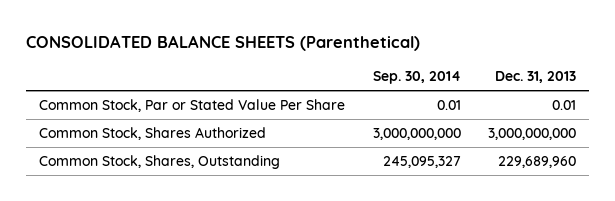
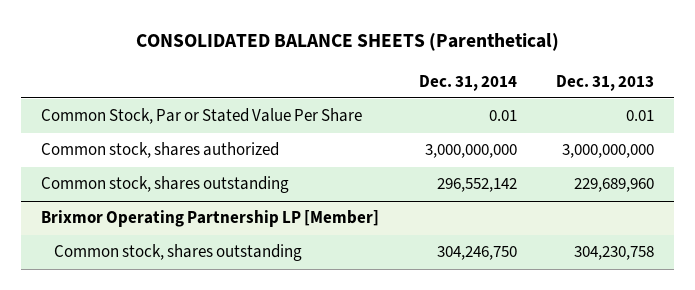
[372,70,461,84] Sep. 30, 2014 -> none
none -> [418,74,517,91] Dec. 31, 2014
[39,127,267,141] Common Stock, Shares Authorized -> [40,142,279,159] Common stock, shares authorized
[39,155,281,170] Common Stock, Shares, Outstanding -> [40,176,289,194] Common stock, shares outstanding
none -> [40,210,379,228] Brixmor Operating Partnership LP [Member]
none -> [54,244,303,262] Common stock, shares outstanding

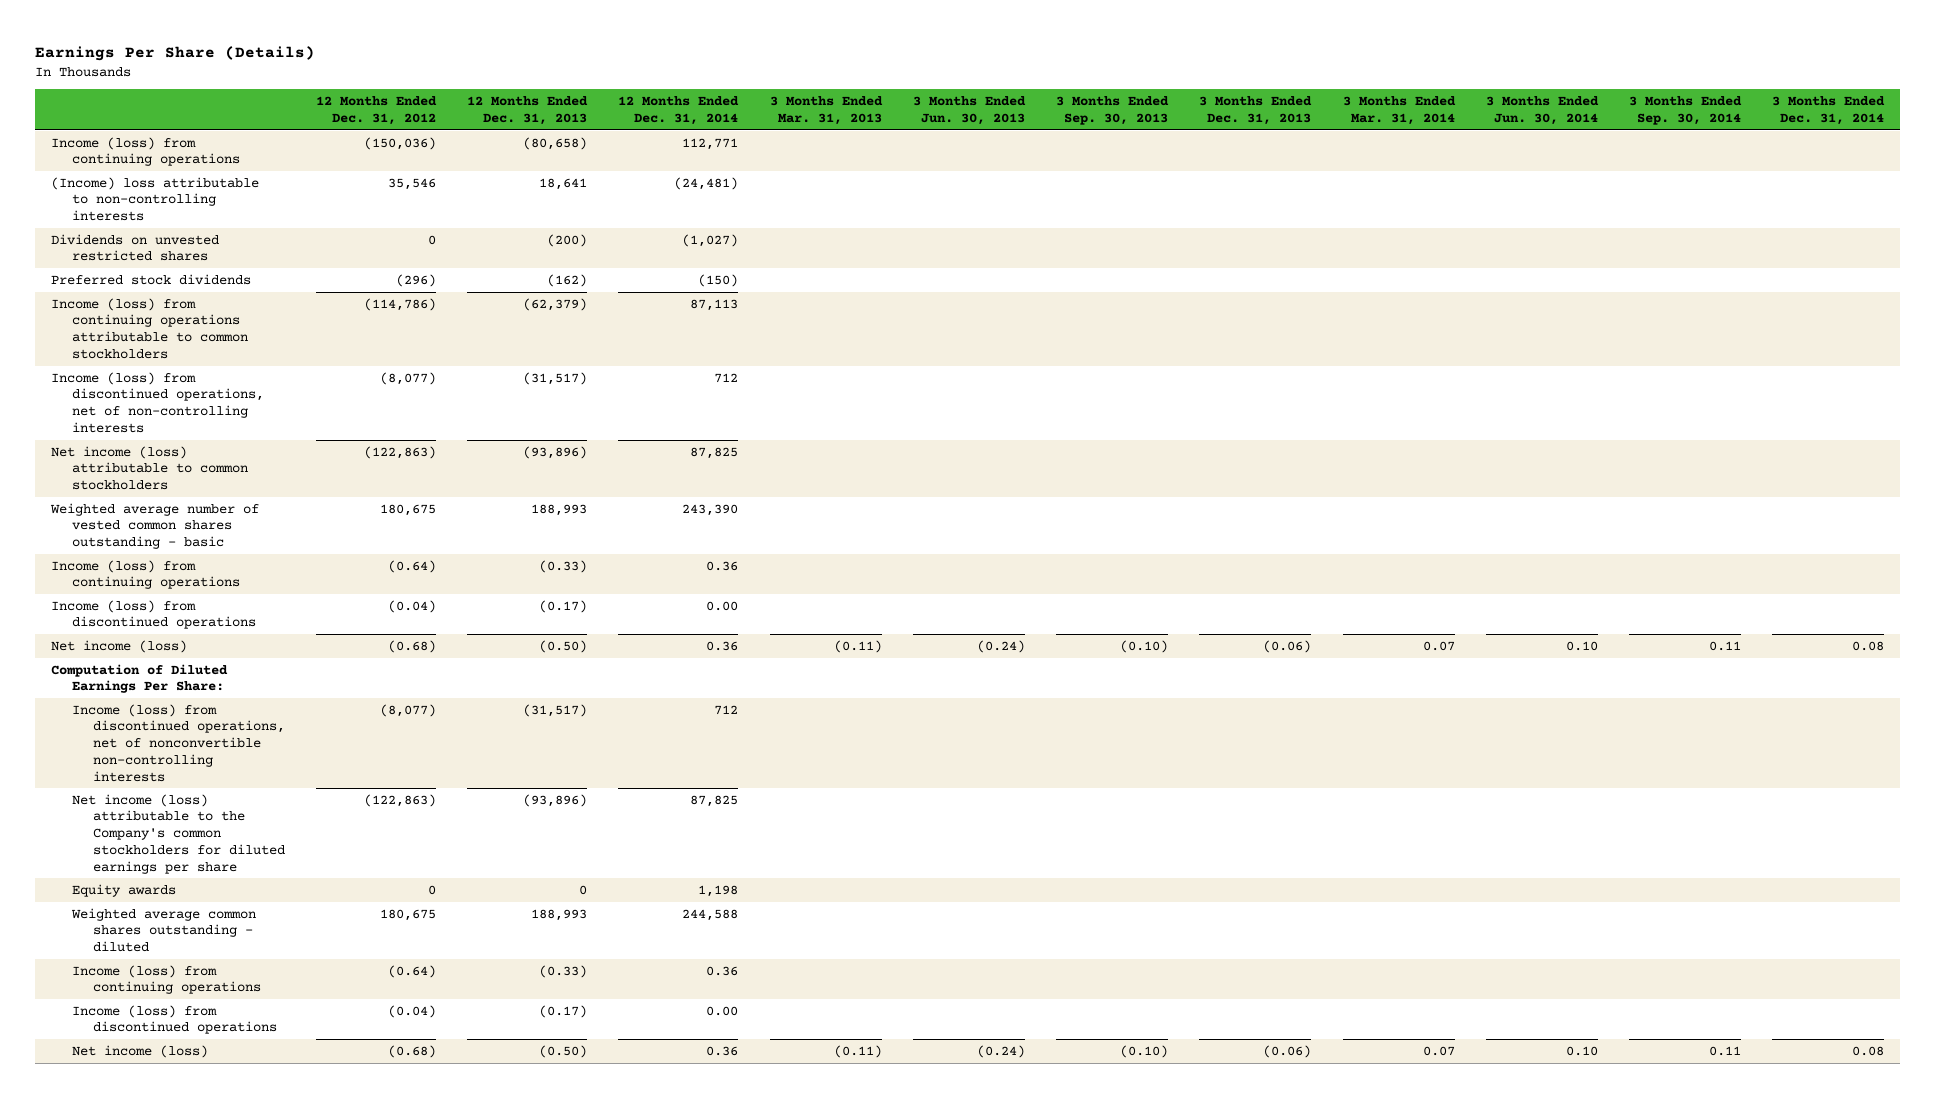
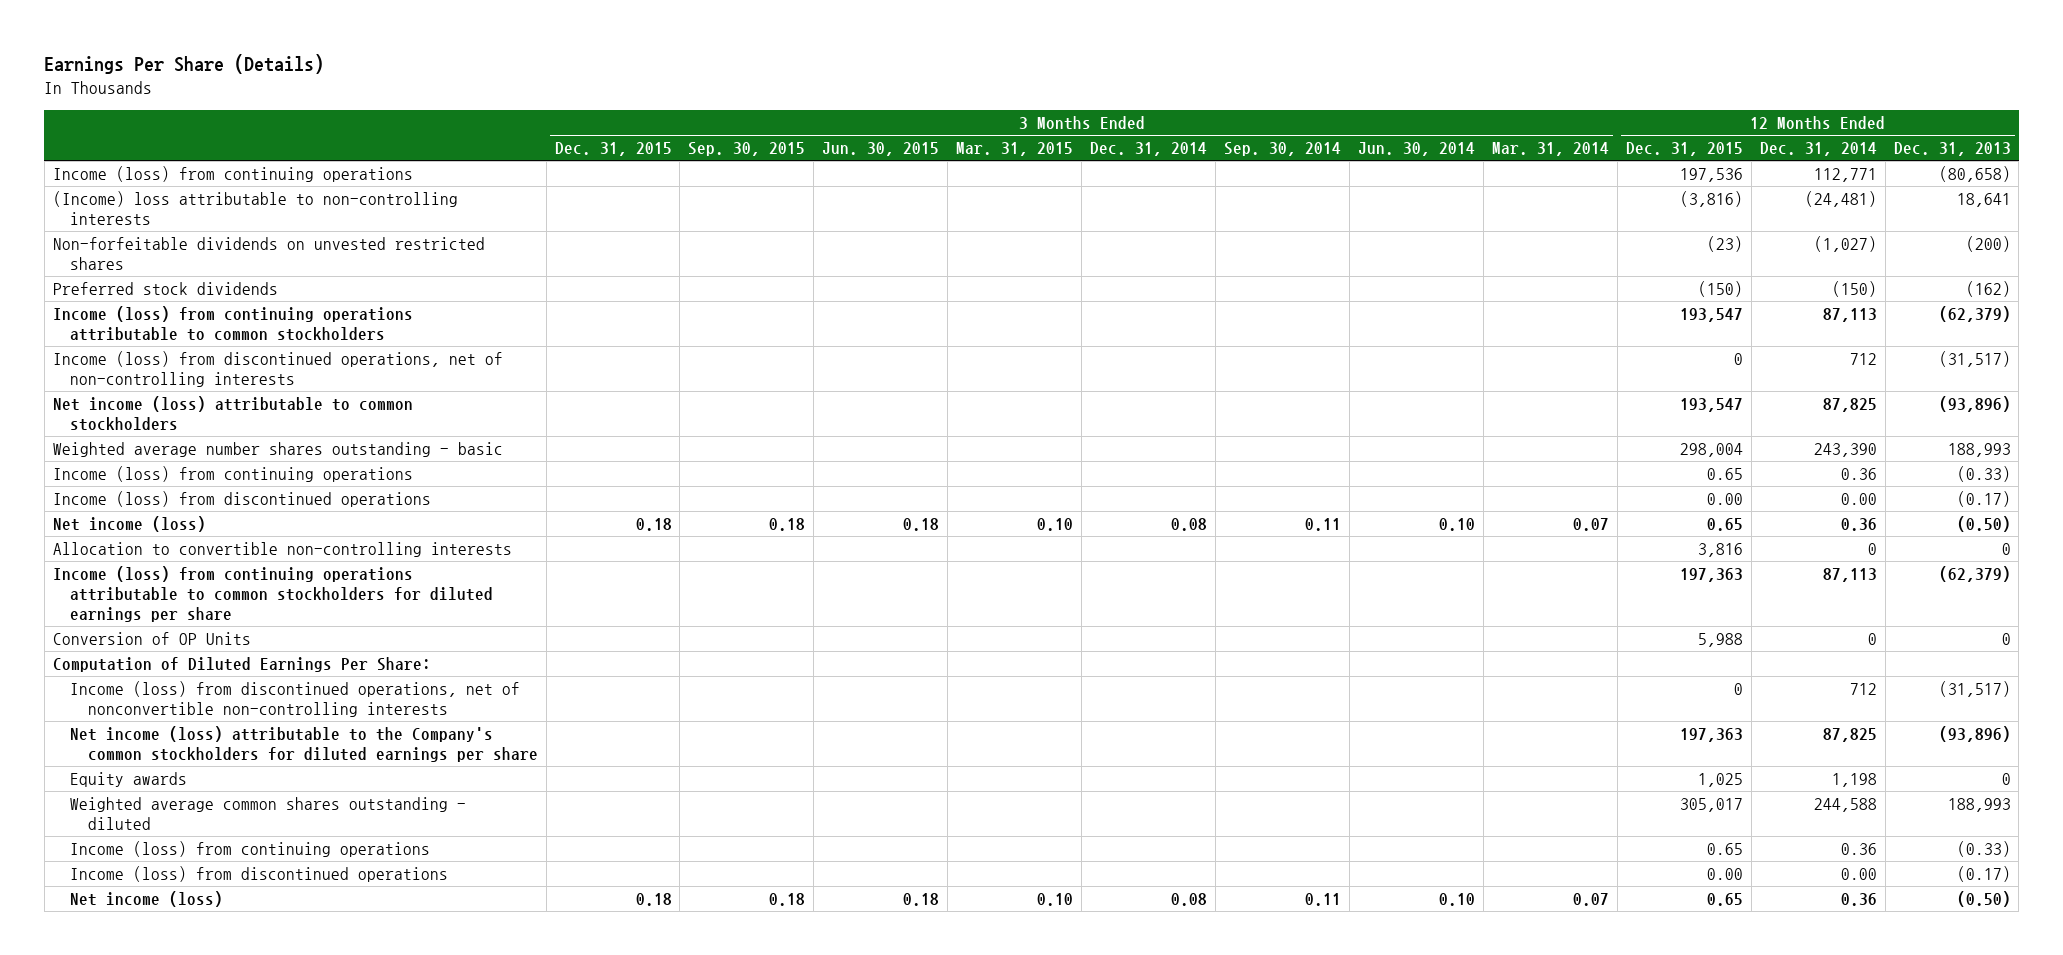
[315,96,437,125] 12 Months Ended Dec. 31, 2012 -> none
[769,96,883,125] 3 Months Ended Mar. 31, 2013 -> none
[912,96,1026,125] 3 Months Ended Jun. 30, 2013 -> none
[1056,96,1170,125] 3 Months Ended Sep. 30, 2013 -> none
[1199,96,1313,125] 3 Months Ended Dec. 31, 2013 -> none
none -> [554,141,672,156] Dec. 31, 2015
none -> [688,141,806,156] Sep. 30, 2015
none -> [822,141,940,156] Jun. 30, 2015
none -> [956,141,1074,156] Mar. 31, 2015
none -> [1625,141,1743,156] Dec. 31, 2015
[50,233,219,262] Dividends on unvested restricted shares -> [52,236,485,270] Non-forfeitable dividends on unvested restricted shares
[49,502,259,550] Weighted average number of vested common shares outstanding - basic -> [52,441,503,457] Weighted average number shares outstanding - basic
none -> [52,541,512,557] Allocation to convertible non-controlling interests
none -> [52,565,494,622] Income (loss) from continuing operations attributable to common stockholders for diluted earnings per share
none -> [52,631,251,645] Conversion of OP Units

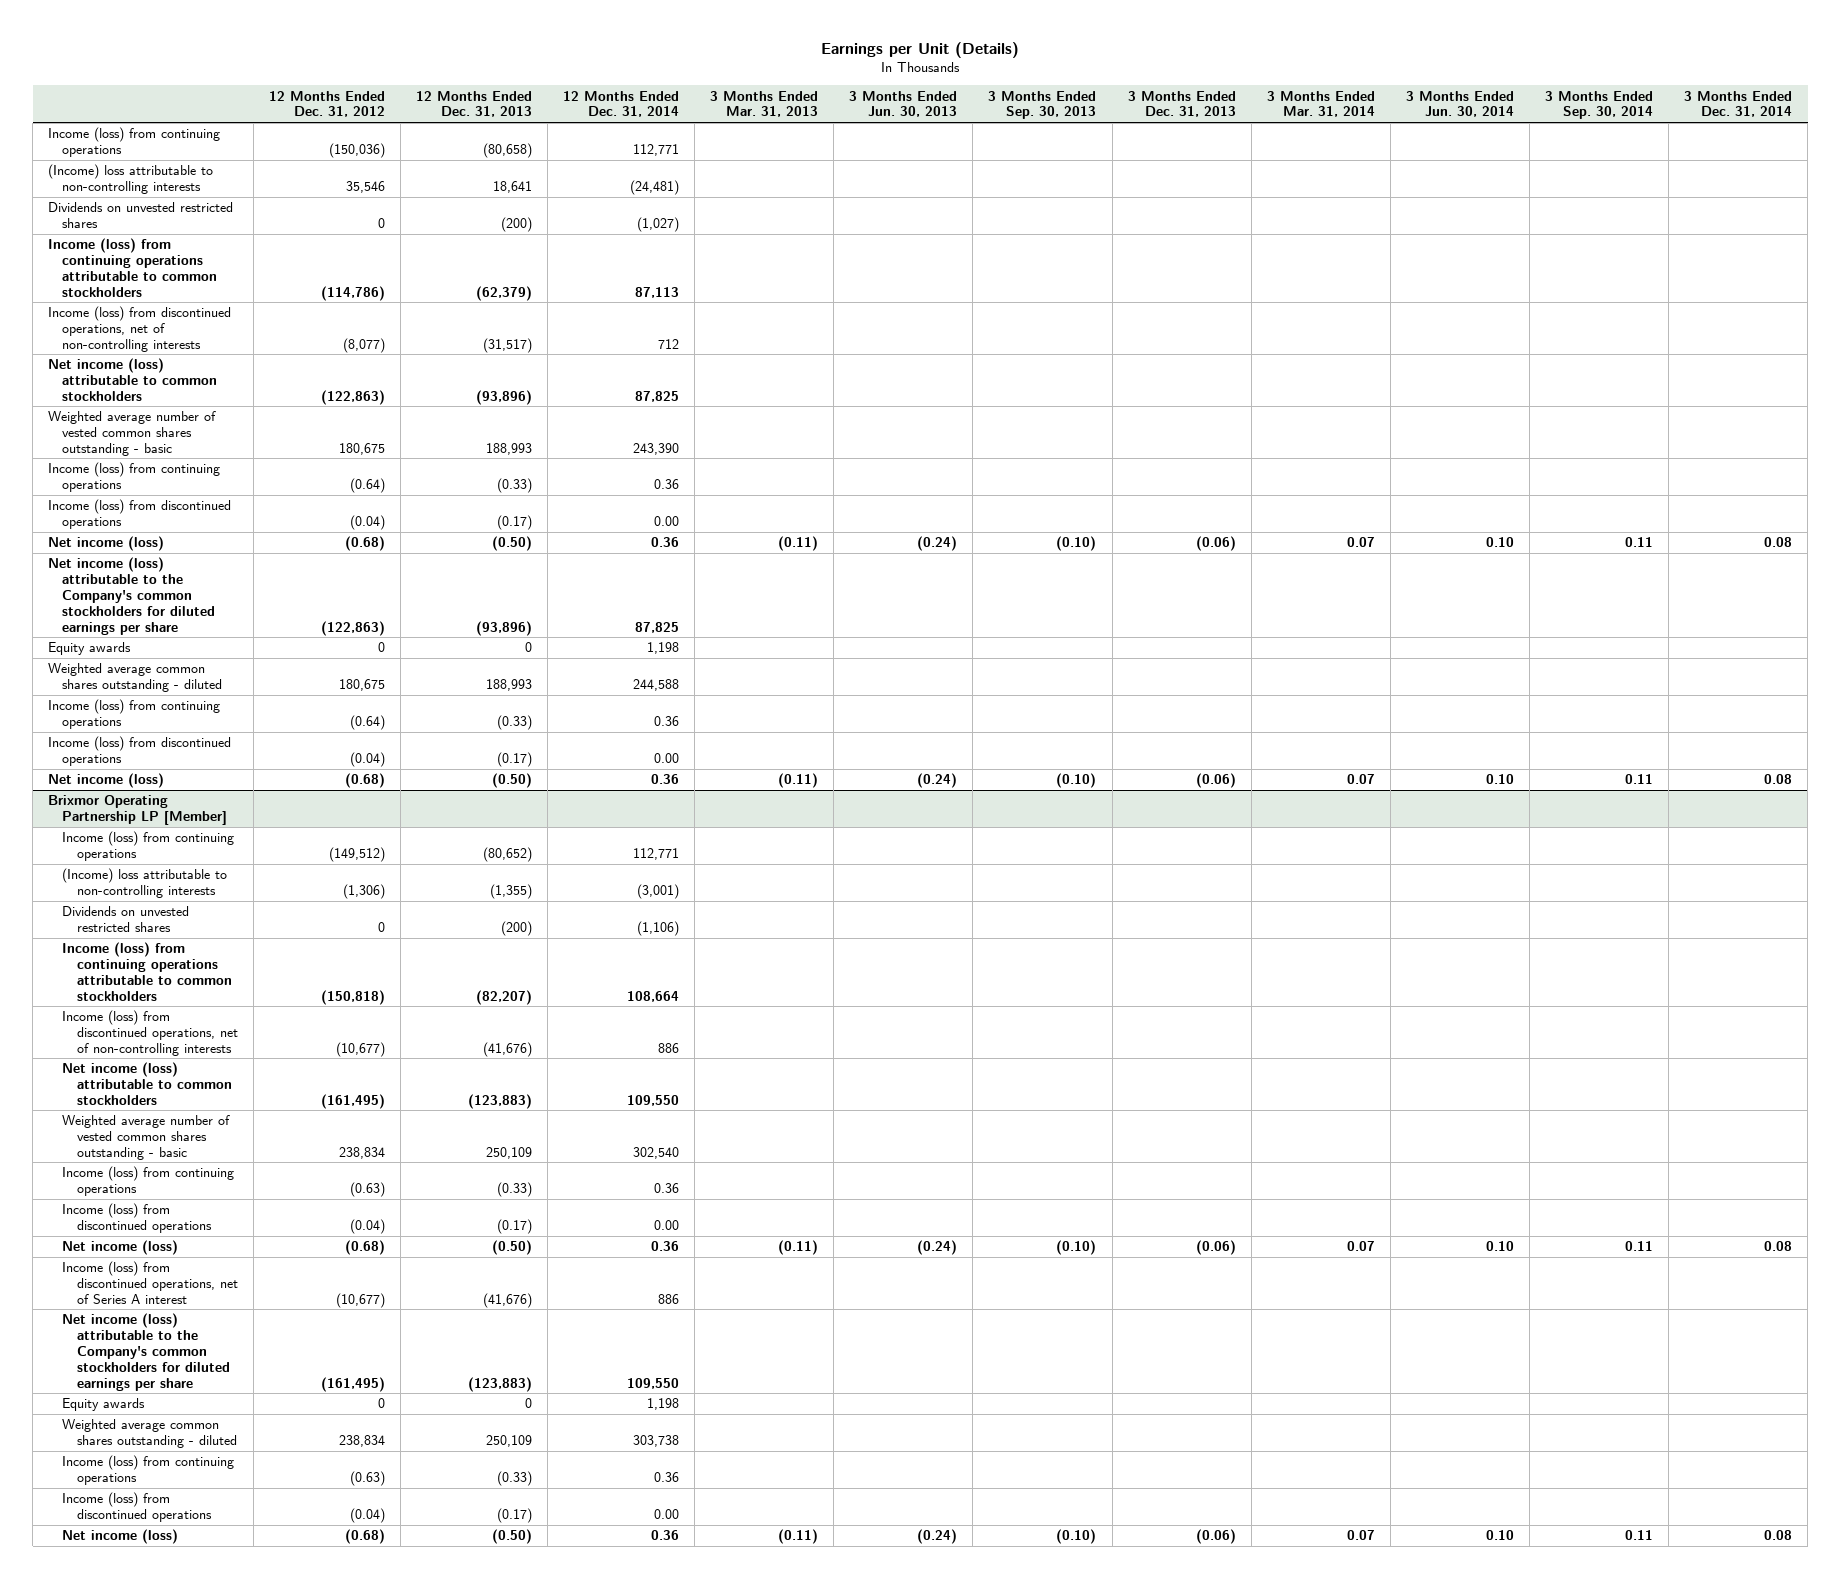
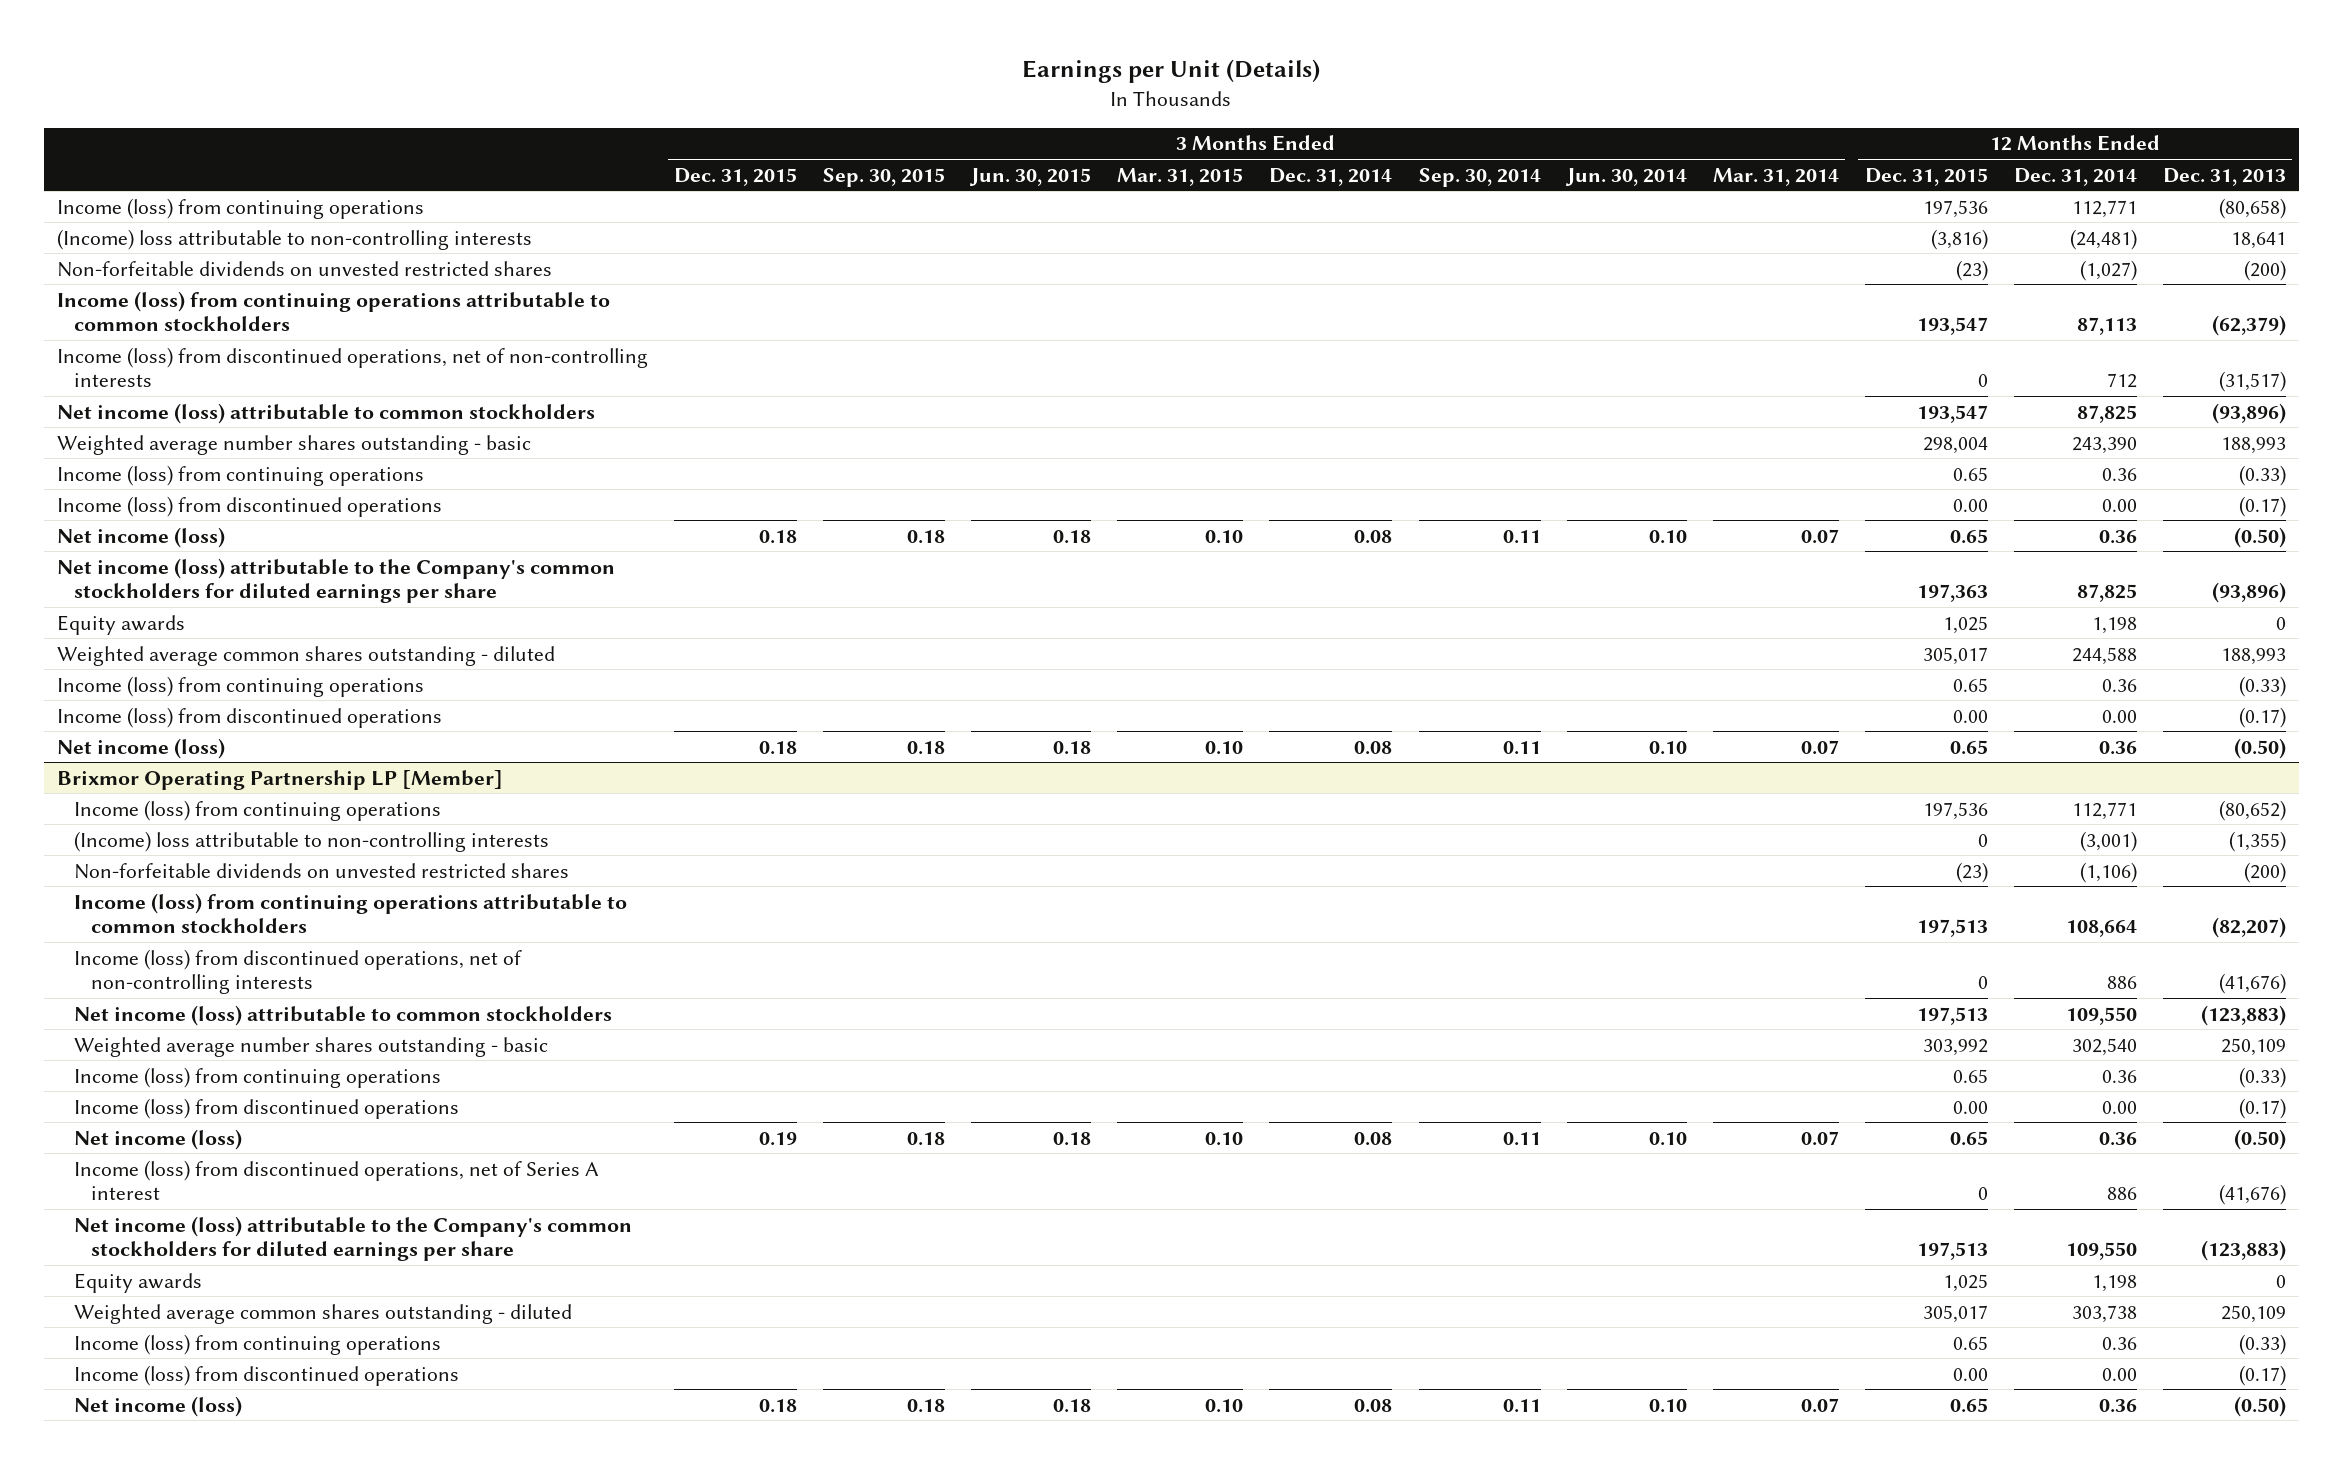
[268,90,385,118] 12 Months Ended Dec. 31, 2012 -> none
[710,90,819,118] 3 Months Ended Mar. 31, 2013 -> none
[849,90,958,118] 3 Months Ended Jun. 30, 2013 -> none
[988,90,1097,120] 3 Months Ended Sep. 30, 2013 -> none
[1127,90,1236,118] 3 Months Ended Dec. 31, 2013 -> none
none -> [674,167,798,186] Dec. 31, 2015
none -> [823,167,946,187] Sep. 30, 2015
none -> [969,167,1092,186] Jun. 30, 2015
none -> [1117,167,1244,186] Mar. 31, 2015
none -> [1864,167,1988,186] Dec. 31, 2015
[48,202,234,228] Dividends on unvested restricted shares -> [57,260,553,277] Non-forfeitable dividends on unvested restricted shares
[48,411,217,456] Weighted average number of vested common shares outstanding - basic -> [57,434,532,455] Weighted average number shares outstanding - basic
[62,906,190,932] Dividends on unvested restricted shares -> [74,862,570,879] Non-forfeitable dividends on unvested restricted shares
[62,1115,231,1160] Weighted average number of vested common shares outstanding - basic -> [74,1036,549,1057] Weighted average number shares outstanding - basic

